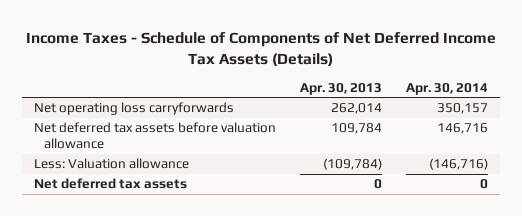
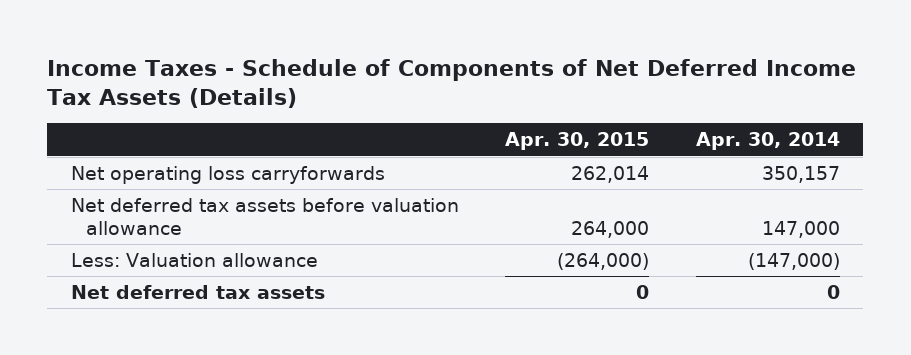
[299,82,382,95] Apr. 30, 2013 -> none
none -> [505,132,650,151] Apr. 30, 2015
[436,123,488,135] 146,716 -> [761,221,840,239] 147,000
[428,158,488,171] (146,716) -> [747,252,840,270] (147,000)

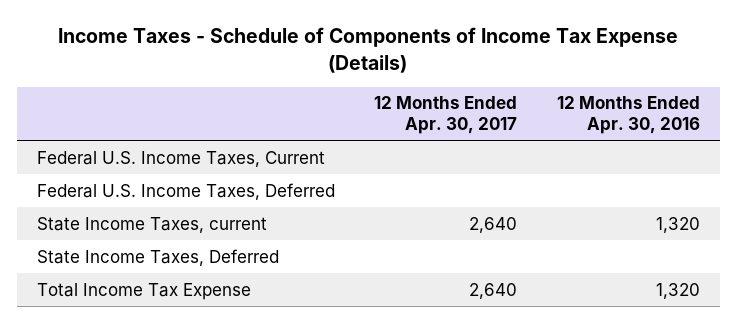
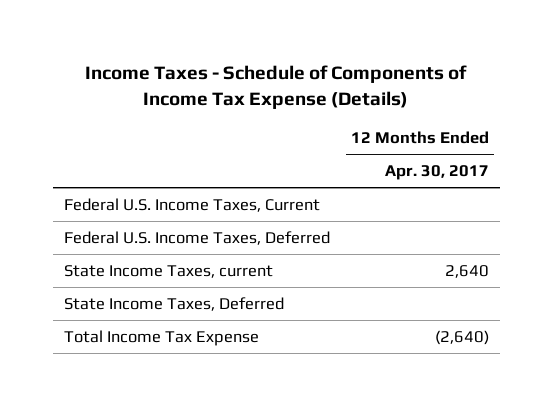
[556,96,700,134] 12 Months Ended Apr. 30, 2016 -> none
[469,282,518,299] 2,640 -> [435,329,490,345] (2,640)

